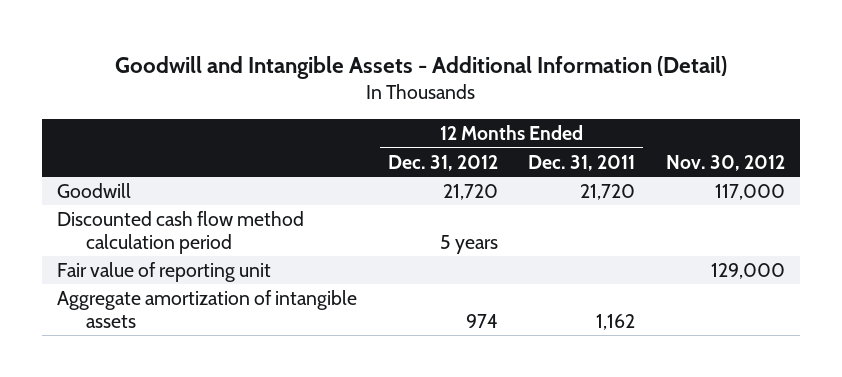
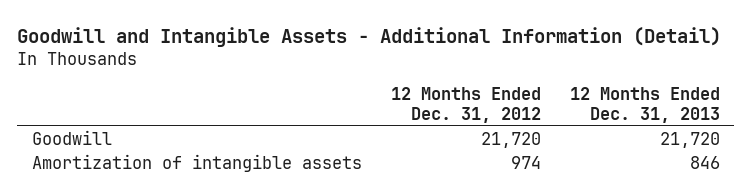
[528,154,636,171] Dec. 31, 2011 -> none
[665,154,785,171] Nov. 30, 2012 -> none
none -> [569,86,720,123] 12 Months Ended Dec. 31, 2013
[57,211,305,254] Discounted cash flow method calculation period -> none
[57,262,272,283] Fair value of reporting unit -> none
[57,290,358,328] Aggregate amortization of intangible assets -> [31,154,362,173] Amortization of intangible assets

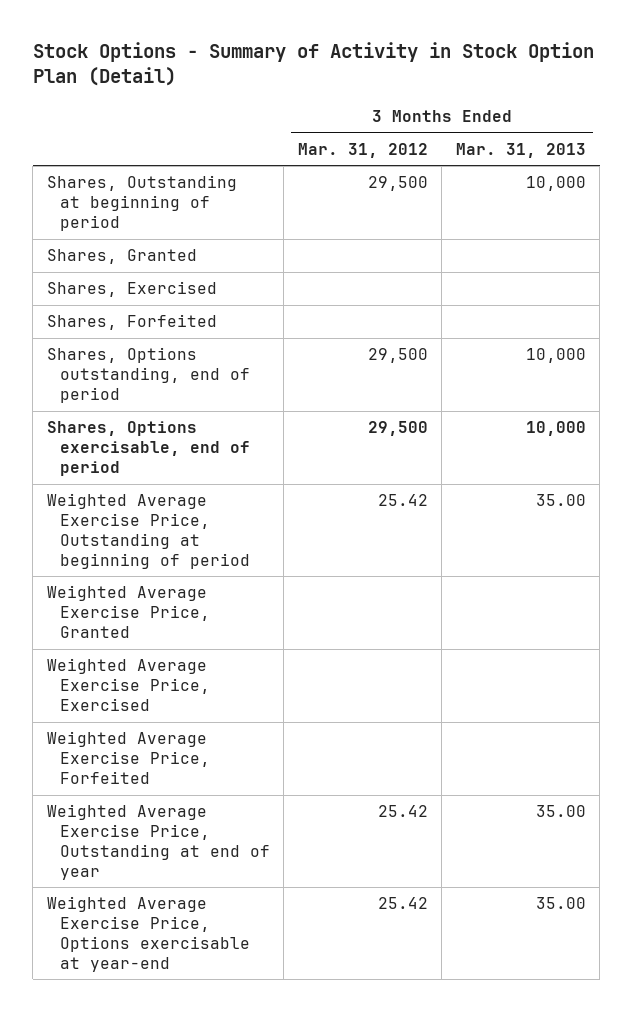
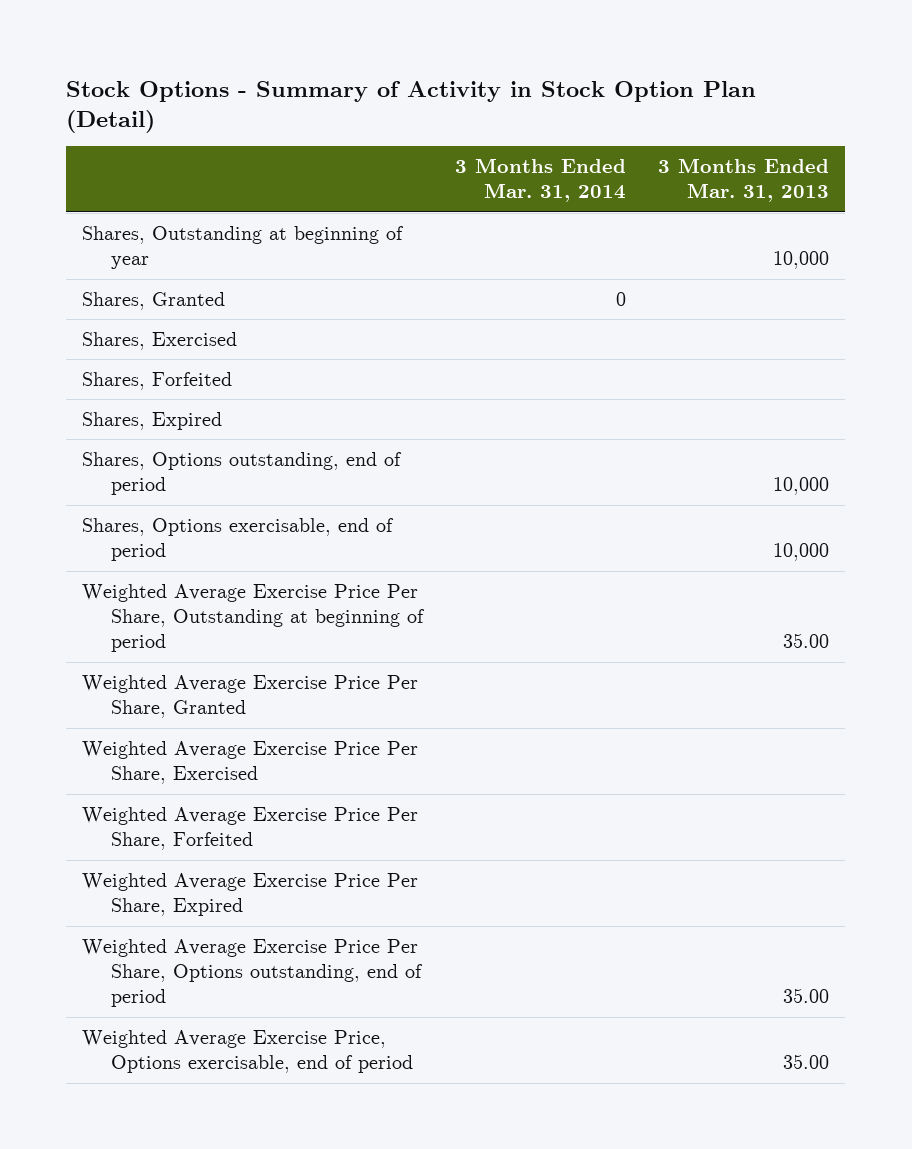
[297,142,428,158] Mar. 31, 2012 -> none
none -> [455,158,627,203] 3 Months Ended Mar. 31, 2014
[46,175,237,232] Shares, Outstanding at beginning of period -> [82,225,405,270] Shares, Outstanding at beginning of year
none -> [82,411,223,430] Shares, Expired
[46,493,250,569] Weighted Average Exercise Price, Outstanding at beginning of period -> [82,583,426,653] Weighted Average Exercise Price Per Share, Outstanding at beginning of period
[46,585,210,639] Weighted Average Exercise Price, Granted -> [82,674,419,719] Weighted Average Exercise Price Per Share, Granted
[46,658,210,712] Weighted Average Exercise Price, Exercised -> [82,740,419,785] Weighted Average Exercise Price Per Share, Exercised
[46,731,210,785] Weighted Average Exercise Price, Forfeited -> [82,806,419,851] Weighted Average Exercise Price Per Share, Forfeited
none -> [82,872,419,917] Weighted Average Exercise Price Per Share, Expired
[46,804,270,880] Weighted Average Exercise Price, Outstanding at end of year -> [82,938,424,1008] Weighted Average Exercise Price Per Share, Options outstanding, end of period
[46,896,250,972] Weighted Average Exercise Price, Options exercisable at year-end -> [82,1029,414,1074] Weighted Average Exercise Price, Options exercisable, end of period

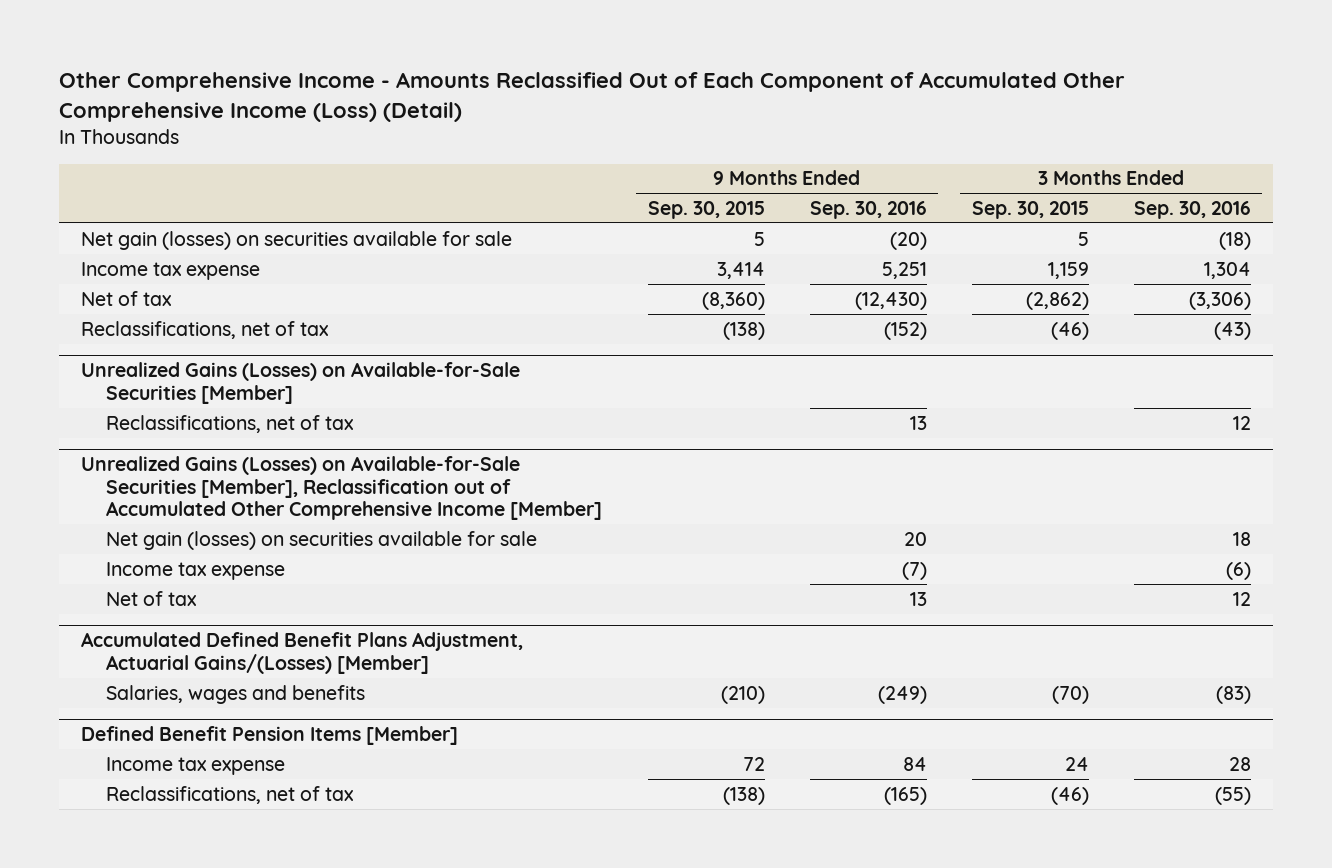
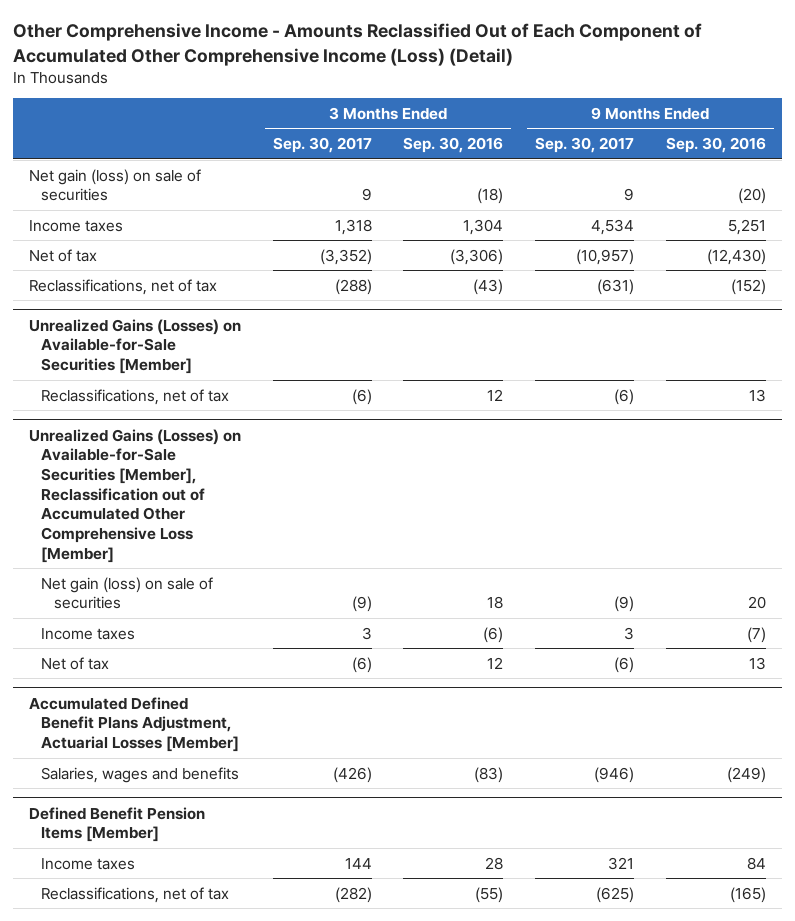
[647,200,765,219] Sep. 30, 2015 -> none
[971,200,1089,219] Sep. 30, 2015 -> none
none -> [272,137,372,154] Sep. 30, 2017
none -> [535,137,635,154] Sep. 30, 2017
[81,230,513,250] Net gain (losses) on securities available for sale -> [28,168,201,202] Net gain (loss) on sale of securities
[81,261,261,280] Income tax expense -> [28,219,123,232] Income taxes
[81,455,603,521] Unrealized Gains (Losses) on Available-for-Sale Securities [Member], Reclassification out of Accumulated Other Comprehensive Income [Member] -> [28,428,241,563] Unrealized Gains (Losses) on Available-for-Sale Securities [Member], Reclassification out of Accumulated Other Comprehensive Loss [Member]
[106,530,538,550] Net gain (losses) on securities available for sale -> [41,576,214,610] Net gain (loss) on sale of securities
[106,561,286,580] Income tax expense -> [41,627,136,640] Income taxes
[81,631,524,674] Accumulated Defined Benefit Plans Adjustment, Actuarial Gains/(Losses) [Member] -> [28,696,240,752] Accumulated Defined Benefit Plans Adjustment, Actuarial Losses [Member]
[106,756,286,775] Income tax expense -> [41,857,136,870] Income taxes

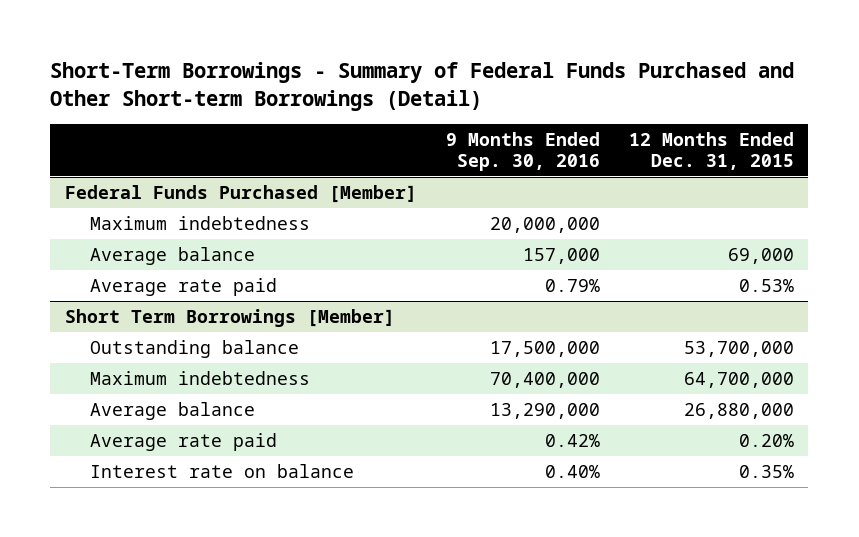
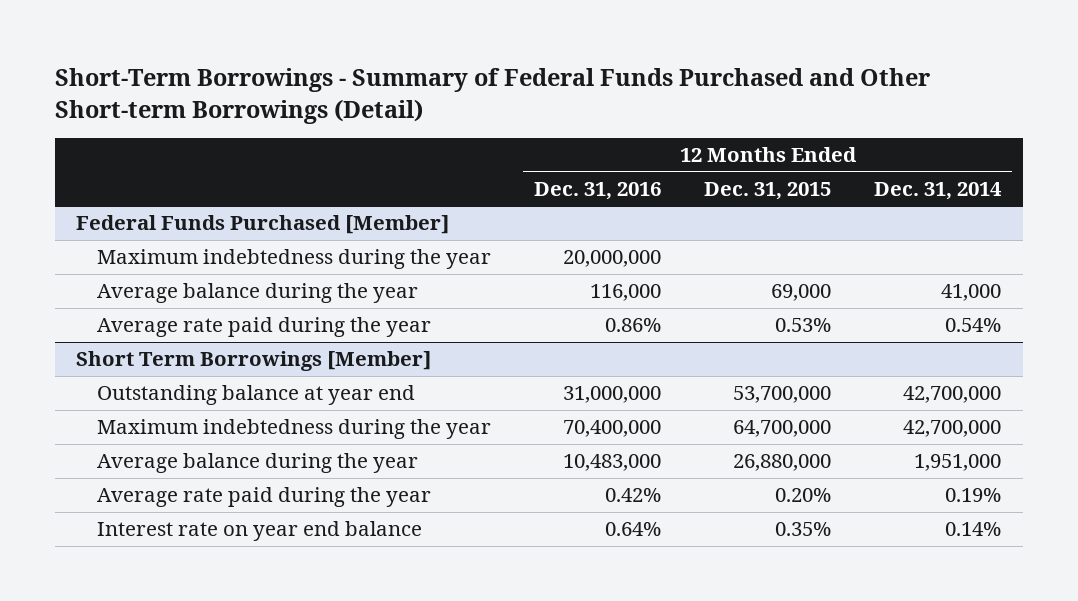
[445,131,600,172] 9 Months Ended Sep. 30, 2016 -> none
none -> [533,181,661,200] Dec. 31, 2016
none -> [874,181,1003,200] Dec. 31, 2014
[90,215,311,230] Maximum indebtedness -> [96,249,491,270] Maximum indebtedness during the year
[90,246,256,265] Average balance -> [96,283,418,304] Average balance during the year
[90,277,278,296] Average rate paid -> [96,317,431,338] Average rate paid during the year
[90,339,300,358] Outstanding balance -> [96,385,415,406] Outstanding balance at year end
[90,370,311,385] Maximum indebtedness -> [96,419,491,440] Maximum indebtedness during the year
[90,401,256,420] Average balance -> [96,453,418,474] Average balance during the year
[90,432,278,451] Average rate paid -> [96,487,431,508] Average rate paid during the year
[90,463,355,478] Interest rate on balance -> [96,521,422,542] Interest rate on year end balance

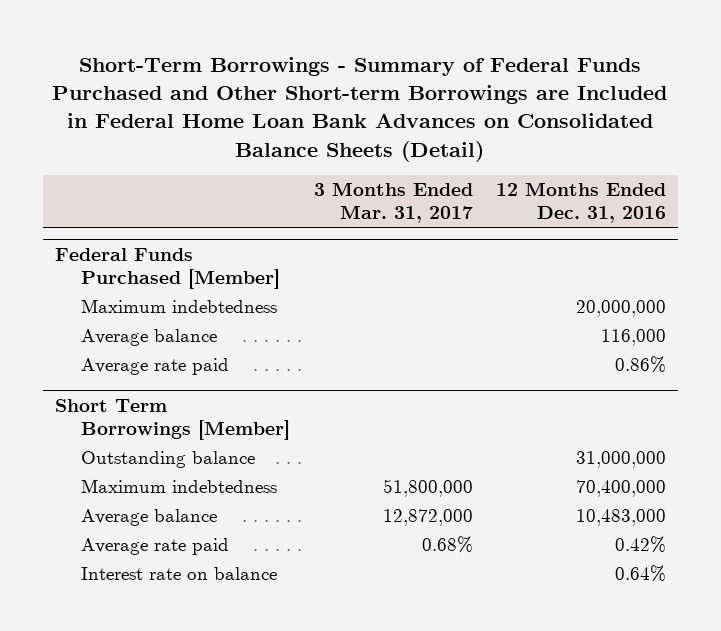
[54,68,930,124] Short-Term Borrowings - Summary of Federal Funds Purchased and Other Short-term Borrowings (Detail) -> [52,56,668,162] Short-Term Borrowings - Summary of Federal Funds Purchased and Other Short-term Borrowings are Included in Federal Home Loan Bank Advances on Consolidated Balance Sheets (Detail)
[704,181,832,200] Dec. 31, 2015 -> none
[874,181,1003,200] Dec. 31, 2014 -> none
none -> [313,181,473,224] 3 Months Ended Mar. 31, 2017
[96,249,491,270] Maximum indebtedness during the year -> [81,298,278,313] Maximum indebtedness
[96,283,418,304] Average balance during the year -> [81,328,218,346] Average balance
[96,317,431,338] Average rate paid during the year -> [81,357,230,375] Average rate paid
[96,385,415,406] Outstanding balance at year end -> [81,450,256,468] Outstanding balance
[96,419,491,440] Maximum indebtedness during the year -> [81,478,278,493] Maximum indebtedness
[96,453,418,474] Average balance during the year -> [81,508,218,526] Average balance
[96,487,431,508] Average rate paid during the year -> [81,537,230,555] Average rate paid
[96,521,422,542] Interest rate on year end balance -> [81,566,278,580] Interest rate on balance

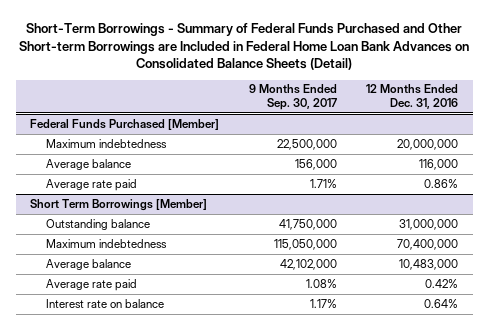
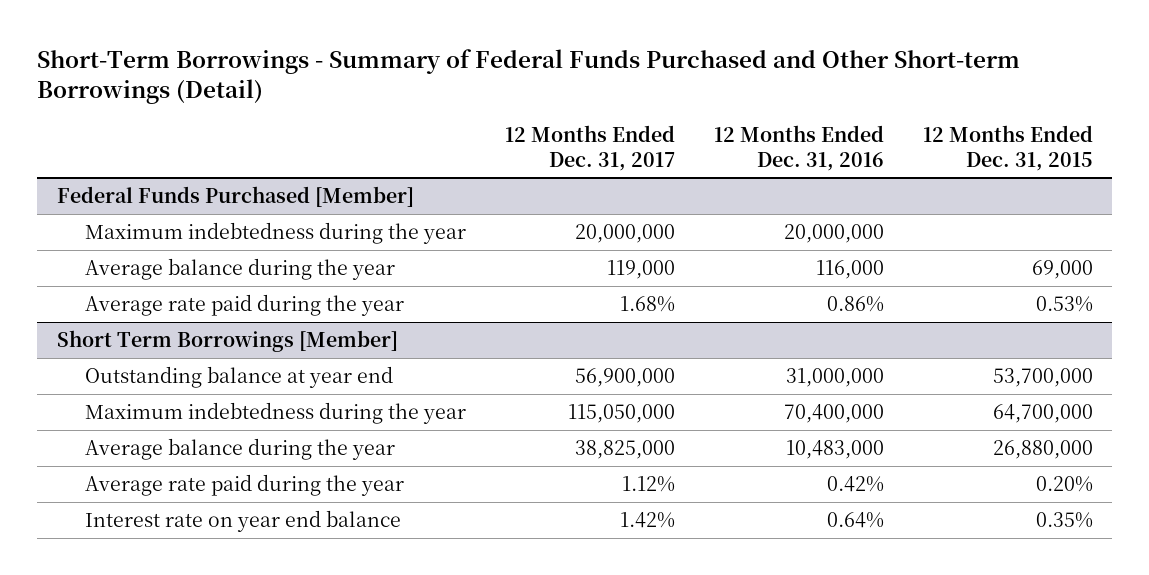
[19,23,470,71] Short-Term Borrowings - Summary of Federal Funds Purchased and Other Short-term Borrowings are Included in Federal Home Loan Bank Advances on Consolidated Balance Sheets (Detail) -> [37,48,1021,104] Short-Term Borrowings - Summary of Federal Funds Purchased and Other Short-term Borrowings (Detail)
[248,84,337,111] 9 Months Ended Sep. 30, 2017 -> none
none -> [504,125,675,171] 12 Months Ended Dec. 31, 2017
none -> [922,125,1093,171] 12 Months Ended Dec. 31, 2015
[46,138,168,148] Maximum indebtedness -> [85,222,467,245] Maximum indebtedness during the year
[46,158,132,170] Average balance -> [85,258,396,281] Average balance during the year
[46,178,138,191] Average rate paid -> [85,294,405,317] Average rate paid during the year
[46,218,151,230] Outstanding balance -> [85,366,394,389] Outstanding balance at year end
[46,238,168,248] Maximum indebtedness -> [85,402,467,425] Maximum indebtedness during the year
[46,258,132,270] Average balance -> [85,438,396,461] Average balance during the year
[46,278,138,291] Average rate paid -> [85,474,405,497] Average rate paid during the year
[46,298,165,308] Interest rate on balance -> [85,510,402,533] Interest rate on year end balance

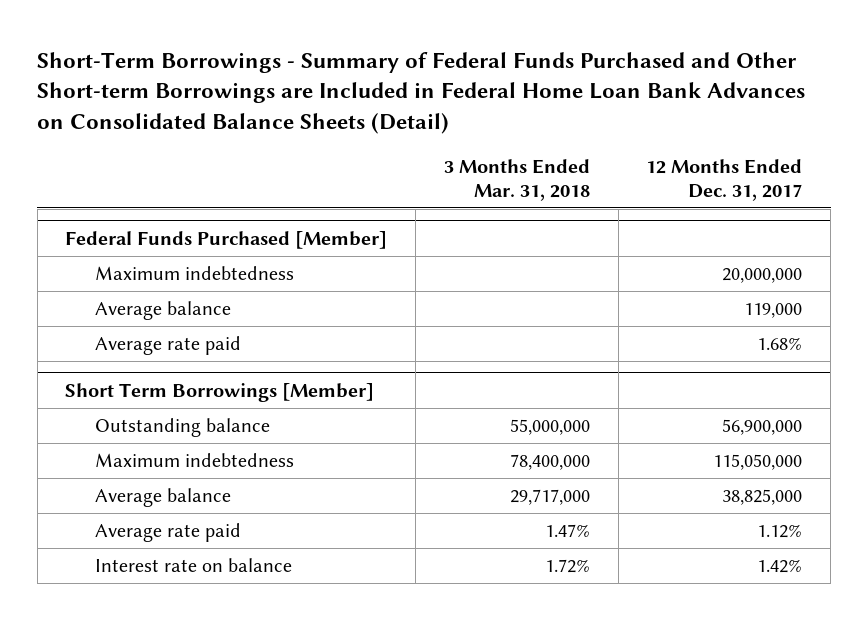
[37,48,1021,104] Short-Term Borrowings - Summary of Federal Funds Purchased and Other Short-term Borrowings (Detail) -> [37,51,806,135] Short-Term Borrowings - Summary of Federal Funds Purchased and Other Short-term Borrowings are Included in Federal Home Loan Bank Advances on Consolidated Balance Sheets (Detail)
[713,125,884,171] 12 Months Ended Dec. 31, 2016 -> none
[922,125,1093,171] 12 Months Ended Dec. 31, 2015 -> none
none -> [443,158,590,201] 3 Months Ended Mar. 31, 2018
[85,222,467,245] Maximum indebtedness during the year -> [94,265,294,280] Maximum indebtedness
[85,258,396,281] Average balance during the year -> [94,300,231,320] Average balance
[85,294,405,317] Average rate paid during the year -> [94,335,241,355] Average rate paid
[85,366,394,389] Outstanding balance at year end -> [94,417,270,437] Outstanding balance
[85,402,467,425] Maximum indebtedness during the year -> [94,452,294,467] Maximum indebtedness
[85,438,396,461] Average balance during the year -> [94,487,231,507] Average balance
[85,474,405,497] Average rate paid during the year -> [94,522,241,542] Average rate paid
[85,510,402,533] Interest rate on year end balance -> [94,557,292,572] Interest rate on balance

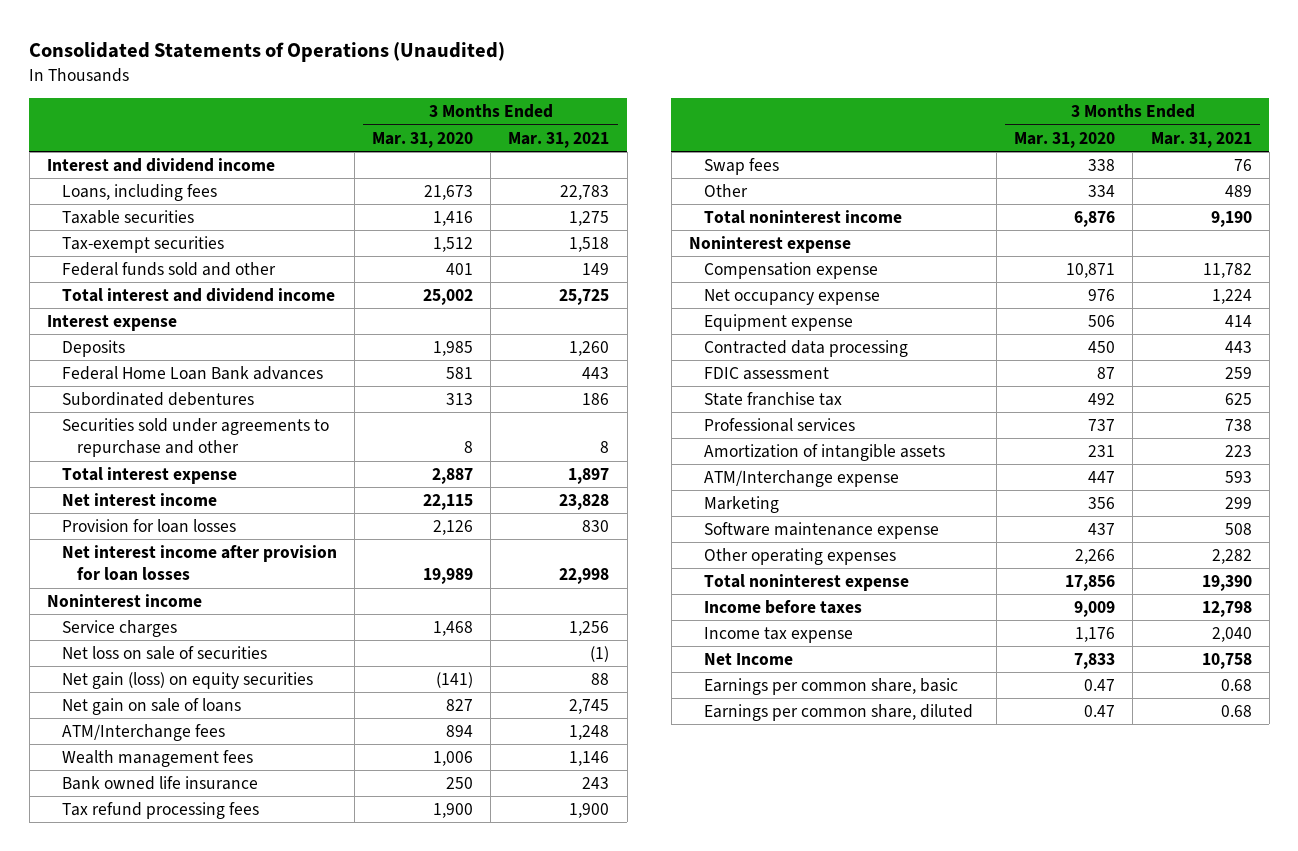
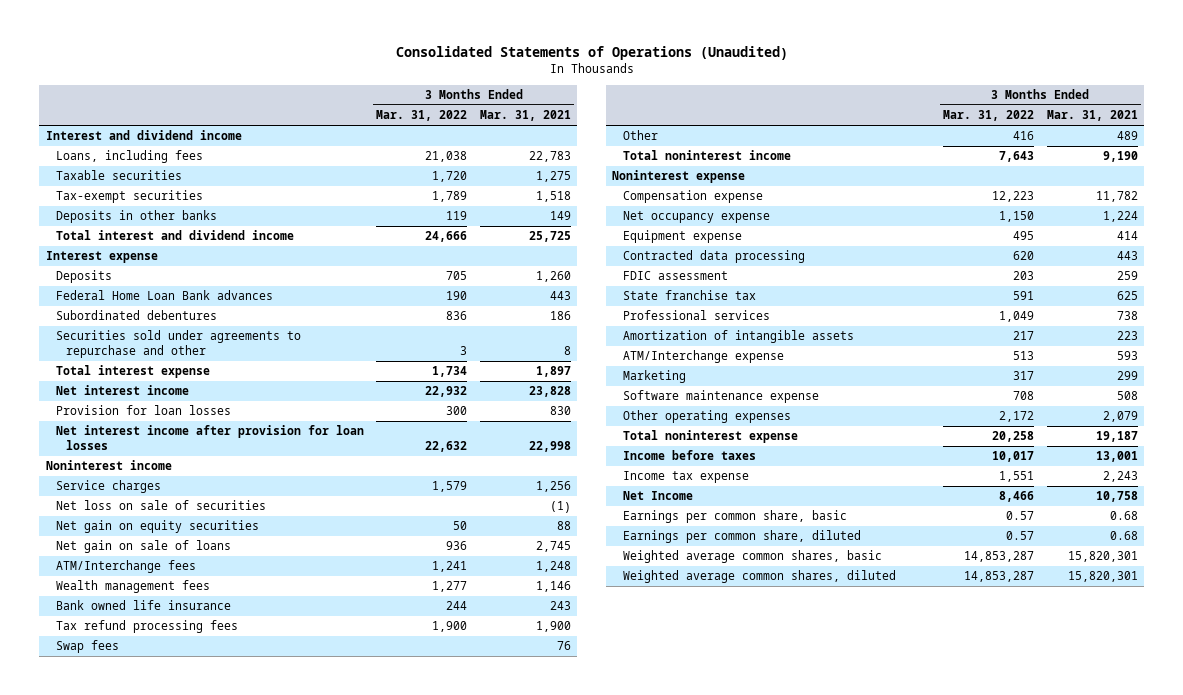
[372,131,474,148] Mar. 31, 2020 -> none
none -> [376,110,468,122] Mar. 31, 2022
[61,262,276,277] Federal funds sold and other -> [56,210,218,224] Deposits in other banks
[61,672,313,690] Net gain (loss) on equity securities -> [56,520,260,534] Net gain on equity securities
[1211,549,1252,565] 2,282 -> [1102,411,1138,423] 2,079
[1201,575,1252,592] 19,390 -> [1095,431,1138,443] 19,187
[1201,601,1252,618] 12,798 -> [1095,451,1138,463] 13,001
[1211,627,1252,643] 2,040 -> [1102,471,1138,483] 2,243
none -> [622,550,882,564] Weighted average common shares, basic
none -> [622,570,896,584] Weighted average common shares, diluted

